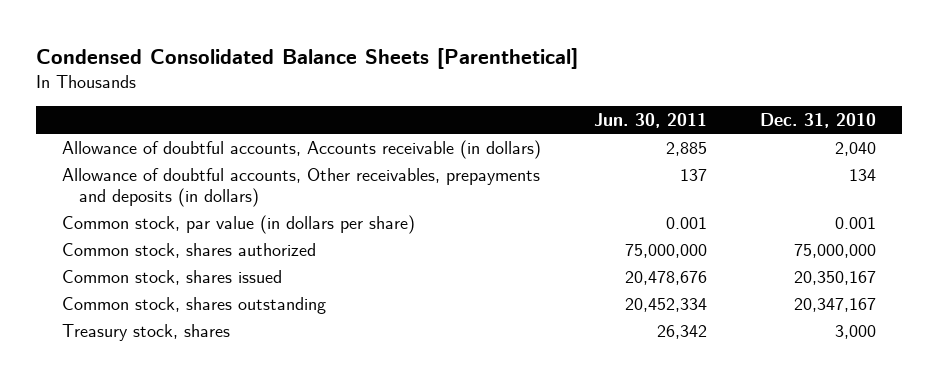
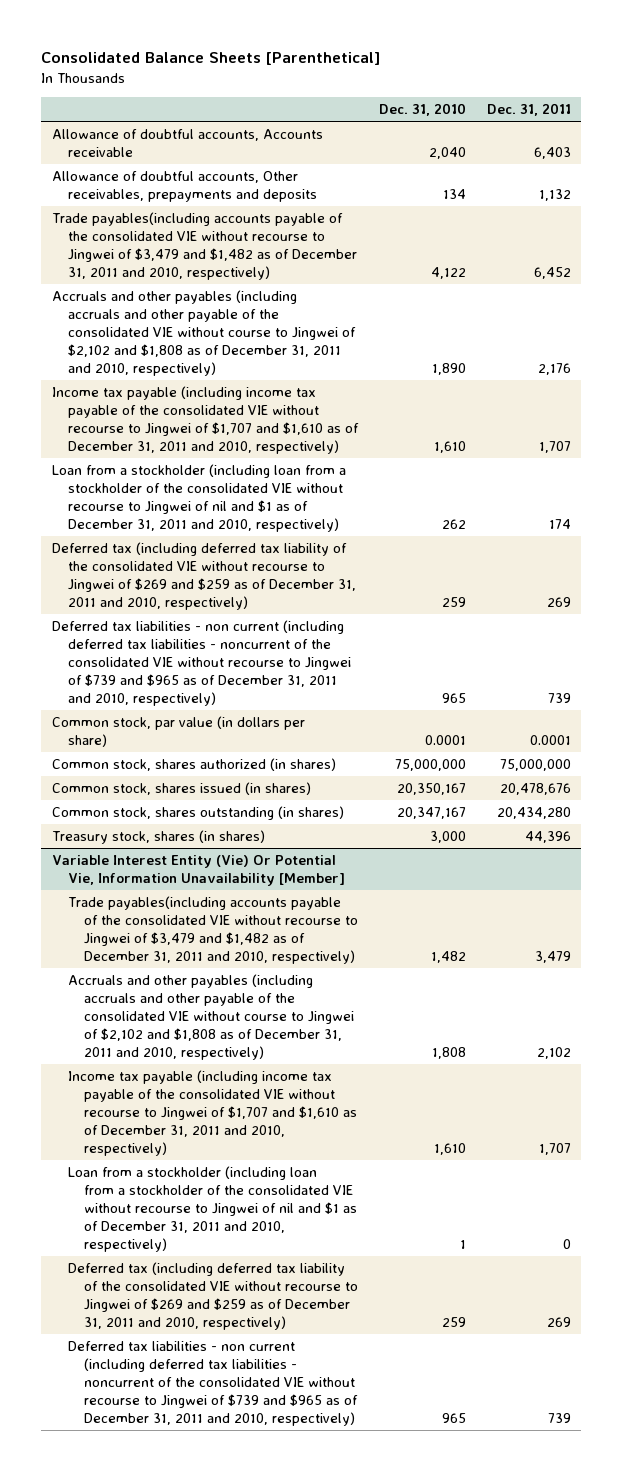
[35,47,578,69] Condensed Consolidated Balance Sheets [Parenthetical] -> [40,52,380,66] Consolidated Balance Sheets [Parenthetical]
[593,113,707,129] Jun. 30, 2011 -> none
none -> [486,102,571,116] Dec. 31, 2011
[62,139,542,159] Allowance of doubtful accounts, Accounts receivable (in dollars) -> [51,128,323,157] Allowance of doubtful accounts, Accounts receivable
[62,167,541,207] Allowance of doubtful accounts, Other receivables, prepayments and deposits (in dollars) -> [51,170,317,202] Allowance of doubtful accounts, Other receivables, prepayments and deposits
none -> [51,211,357,281] Trade payables(including accounts payable of the consolidated VIE without recourse to Jingwei of $3,479 and $1,482 as of December 31, 2011 and 2010, respectively)
none -> [51,289,356,377] Accruals and other payables (including accruals and other payable of the consolidated VIE without course to Jingwei of $2,102 and $1,808 as of December 31, 2011 and 2010, respectively)
none -> [51,385,359,455] Income tax payable (including income tax payable of the consolidated VIE without recourse to Jingwei of $1,707 and $1,610 as of December 31, 2011 and 2010, respectively)
none -> [51,463,346,533] Loan from a stockholder (including loan from a stockholder of the consolidated VIE without recourse to Jingwei of nil and $1 as of December 31, 2011 and 2010, respectively)
none -> [51,541,356,611] Deferred tax (including deferred tax liability of the consolidated VIE without recourse to Jingwei of $269 and $259 as of December 31, 2011 and 2010, respectively)
none -> [51,619,351,707] Deferred tax liabilities - non current (including deferred tax liabilities - noncurrent of the consolidated VIE without recourse to Jingwei of $739 and $965 as of December 31, 2011 and 2010, respectively)
[834,216,876,229] 0.001 -> [424,734,466,745] 0.0001
[62,242,317,258] Common stock, shares authorized -> [51,757,336,771] Common stock, shares authorized (in shares)
[62,269,283,285] Common stock, shares issued -> [51,781,311,795] Common stock, shares issued (in shares)
[62,296,327,314] Common stock, shares outstanding -> [51,805,344,820] Common stock, shares outstanding (in shares)
[62,323,231,341] Treasury stock, shares -> [51,829,265,844] Treasury stock, shares (in shares)
none -> [51,854,345,886] Variable Interest Entity (Vie) Or Potential Vie, Information Unavailability [Member]
none -> [67,895,358,965] Trade payables(including accounts payable of the consolidated VIE without recourse to Jingwei of $3,479 and $1,482 as of December 31, 2011 and 2010, respectively)
none -> [67,973,354,1061] Accruals and other payables (including accruals and other payable of the consolidated VIE without course to Jingwei of $2,102 and $1,808 as of December 31, 2011 and 2010, respectively)
none -> [67,1069,357,1157] Income tax payable (including income tax payable of the consolidated VIE without recourse to Jingwei of $1,707 and $1,610 as of December 31, 2011 and 2010, respectively)
none -> [67,1165,357,1253] Loan from a stockholder (including loan from a stockholder of the consolidated VIE without recourse to Jingwei of nil and $1 as of December 31, 2011 and 2010, respectively)
none -> [67,1261,358,1331] Deferred tax (including deferred tax liability of the consolidated VIE without recourse to Jingwei of $269 and $259 as of December 31, 2011 and 2010, respectively)
none -> [67,1340,358,1427] Deferred tax liabilities - non current (including deferred tax liabilities - noncurrent of the consolidated VIE without recourse to Jingwei of $739 and $965 as of December 31, 2011 and 2010, respectively)

